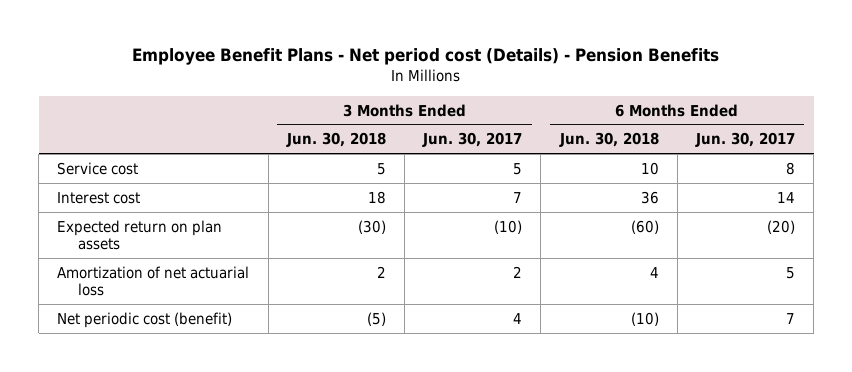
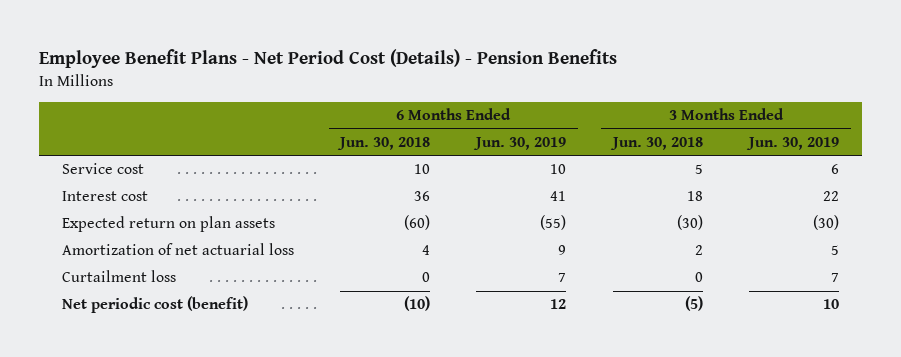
[132,48,720,66] Employee Benefit Plans - Net period cost (Details) - Pension Benefits -> [38,48,617,68] Employee Benefit Plans - Net Period Cost (Details) - Pension Benefits
[422,132,523,148] Jun. 30, 2017 -> none
[695,132,796,148] Jun. 30, 2017 -> none
none -> [473,136,567,150] Jun. 30, 2019
none -> [746,136,840,150] Jun. 30, 2019
none -> [61,270,176,283] Curtailment loss

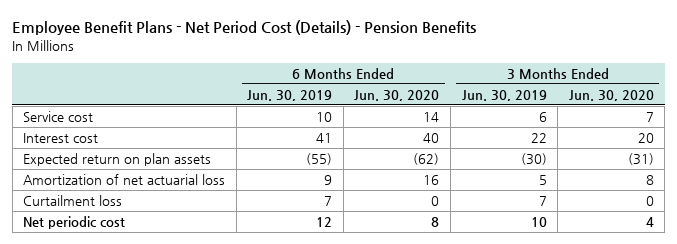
[337,136,431,150] Jun. 30, 2018 -> none
[609,136,703,150] Jun. 30, 2018 -> none
none -> [354,89,440,101] Jun. 30, 2020
none -> [568,89,654,101] Jun. 30, 2020
[61,296,248,314] Net periodic cost (benefit) -> [23,215,126,229] Net periodic cost

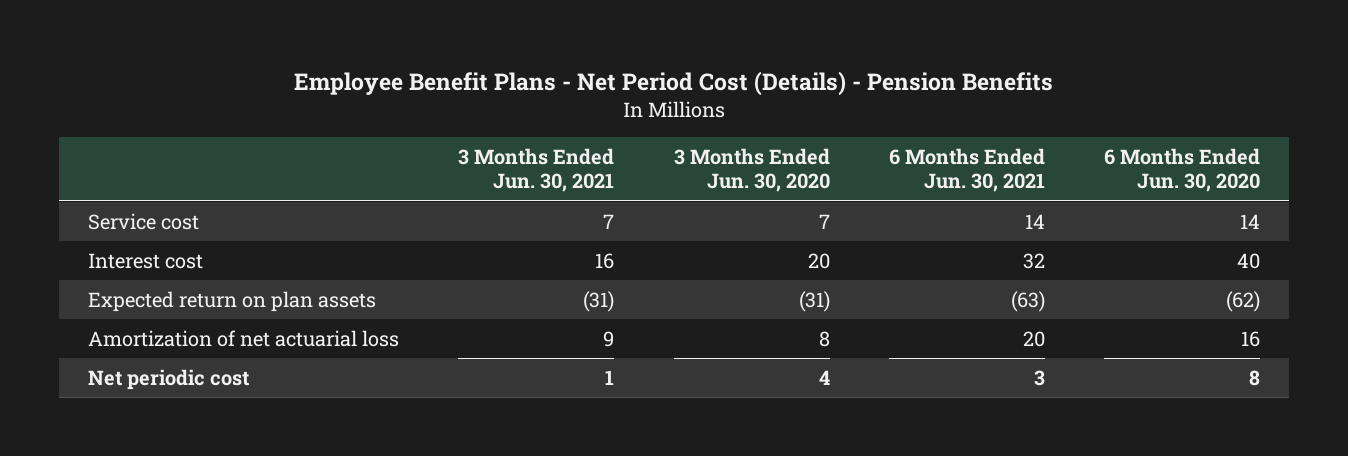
[247,89,333,101] Jun. 30, 2019 -> none
[461,89,547,101] Jun. 30, 2019 -> none
none -> [458,147,615,193] 3 Months Ended Jun. 30, 2021
none -> [888,147,1045,193] 6 Months Ended Jun. 30, 2021
[23,194,123,206] Curtailment loss -> none

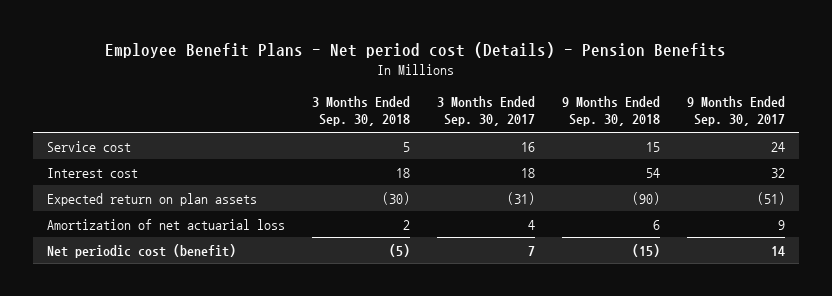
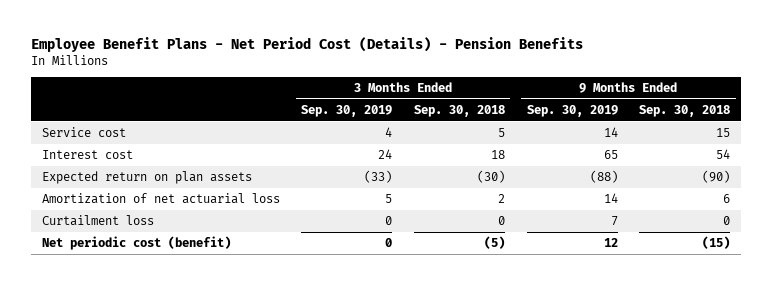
[104,42,726,59] Employee Benefit Plans - Net period cost (Details) - Pension Benefits -> [30,37,583,53] Employee Benefit Plans - Net Period Cost (Details) - Pension Benefits
[436,95,535,127] 3 Months Ended Sep. 30, 2017 -> none
[687,95,786,127] 9 Months Ended Sep. 30, 2017 -> none
none -> [301,104,393,117] Sep. 30, 2019
none -> [526,104,618,117] Sep. 30, 2019
none -> [41,214,154,226] Curtailment loss

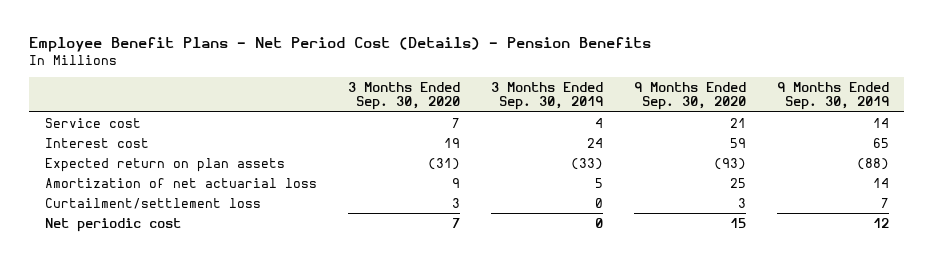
[413,104,505,117] Sep. 30, 2018 -> none
[639,104,731,117] Sep. 30, 2018 -> none
none -> [347,81,460,111] 3 Months Ended Sep. 30, 2020
none -> [633,81,746,111] 9 Months Ended Sep. 30, 2020
[41,214,154,226] Curtailment loss -> [44,197,261,209] Curtailment/settlement loss
[41,235,231,250] Net periodic cost (benefit) -> [44,217,181,232] Net periodic cost

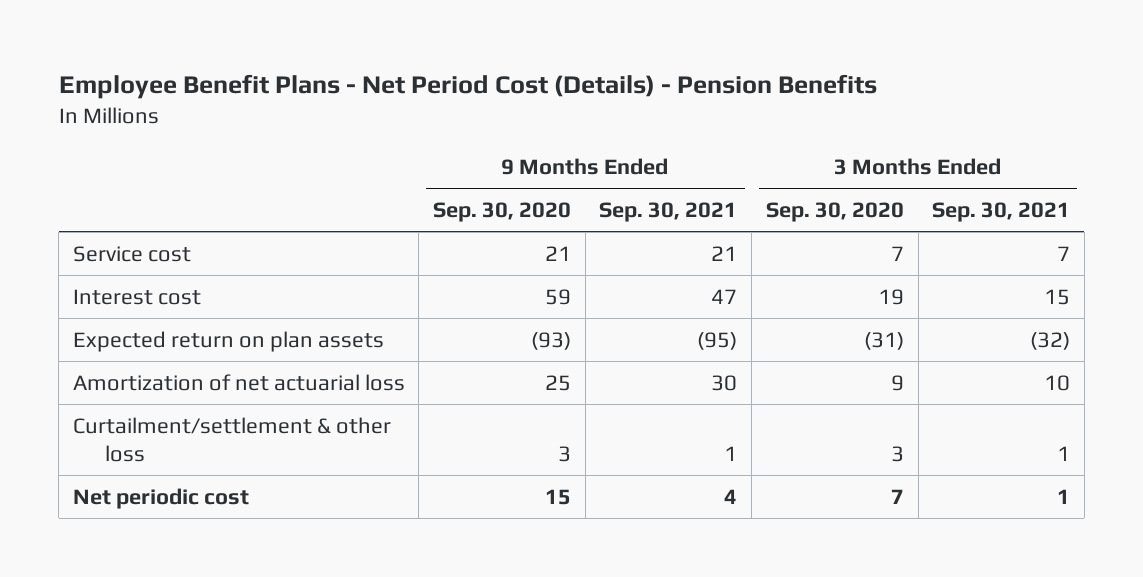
[490,81,603,111] 3 Months Ended Sep. 30, 2019 -> none
[776,81,889,111] 9 Months Ended Sep. 30, 2019 -> none
none -> [599,202,738,223] Sep. 30, 2021
none -> [932,202,1071,223] Sep. 30, 2021
[44,197,261,209] Curtailment/settlement loss -> [72,416,391,463] Curtailment/settlement & other loss

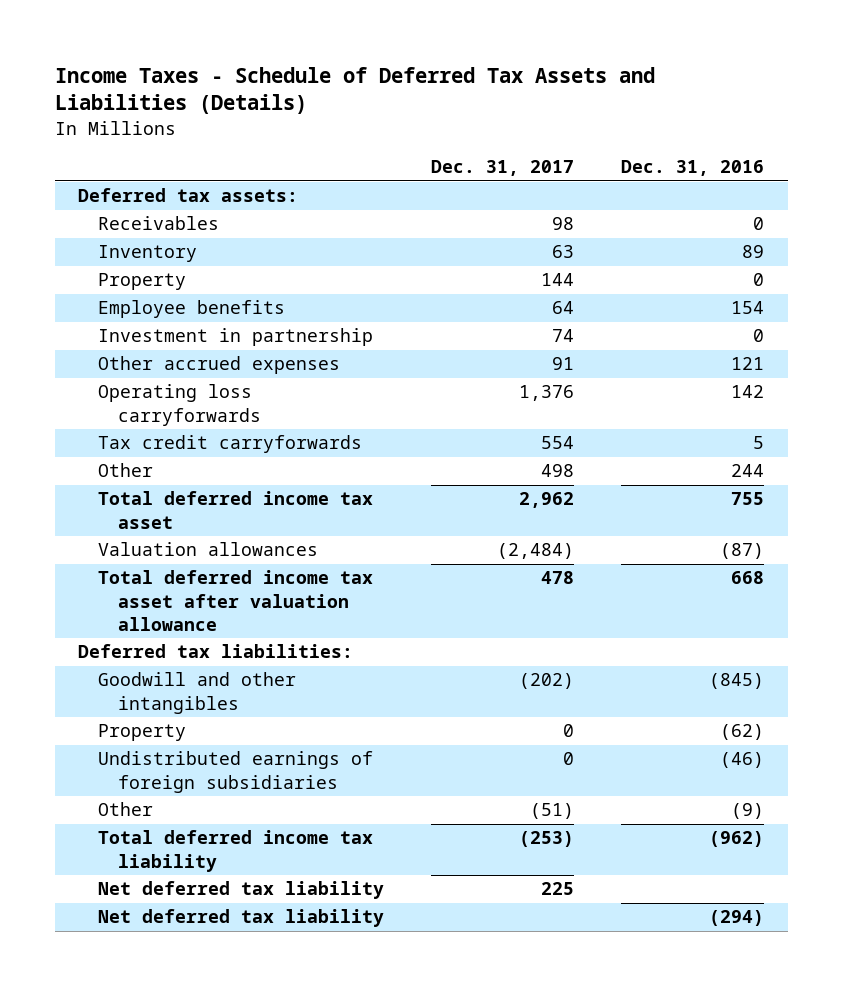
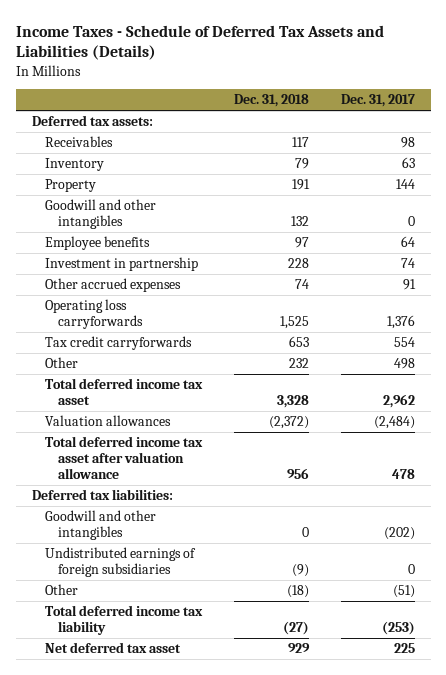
[621,160,765,177] Dec. 31, 2016 -> none
none -> [233,94,309,108] Dec. 31, 2018
none -> [44,199,156,230] Goodwill and other intangibles
[98,724,187,742] Property -> none
[98,909,385,928] Net deferred tax liability -> none
[98,881,385,900] Net deferred tax liability -> [44,642,181,654] Net deferred tax asset

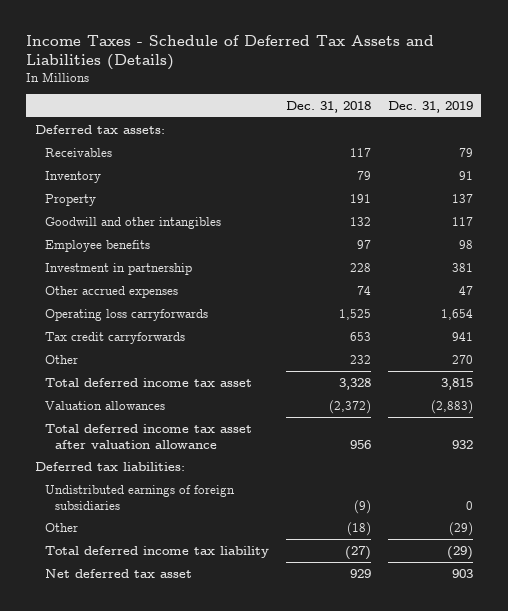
[340,94,415,108] Dec. 31, 2017 -> none
none -> [387,100,473,113] Dec. 31, 2019
[44,510,156,541] Goodwill and other intangibles -> none

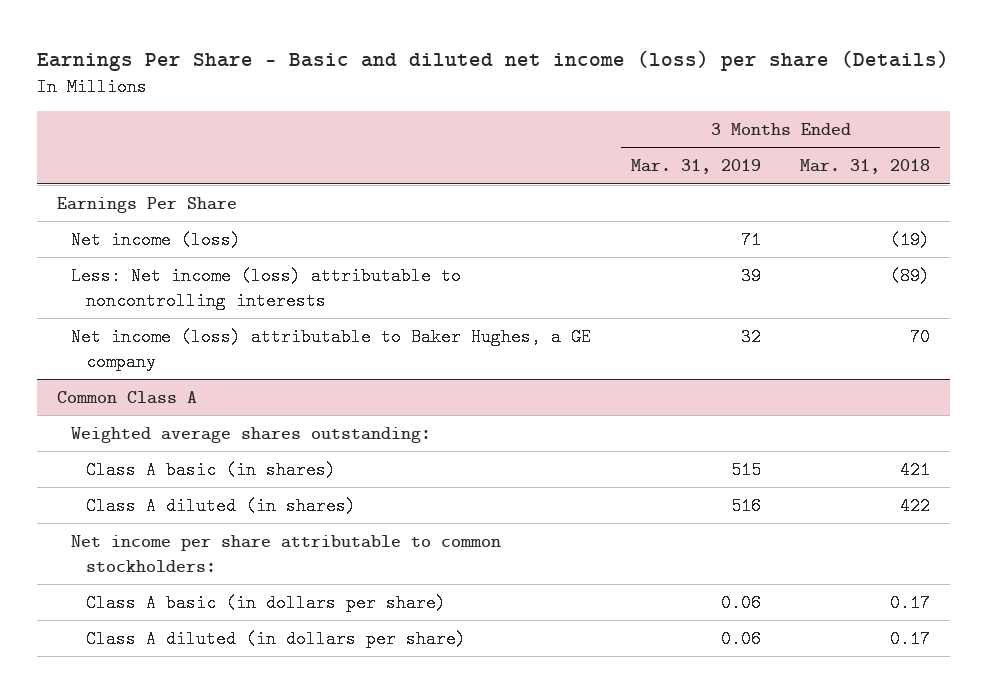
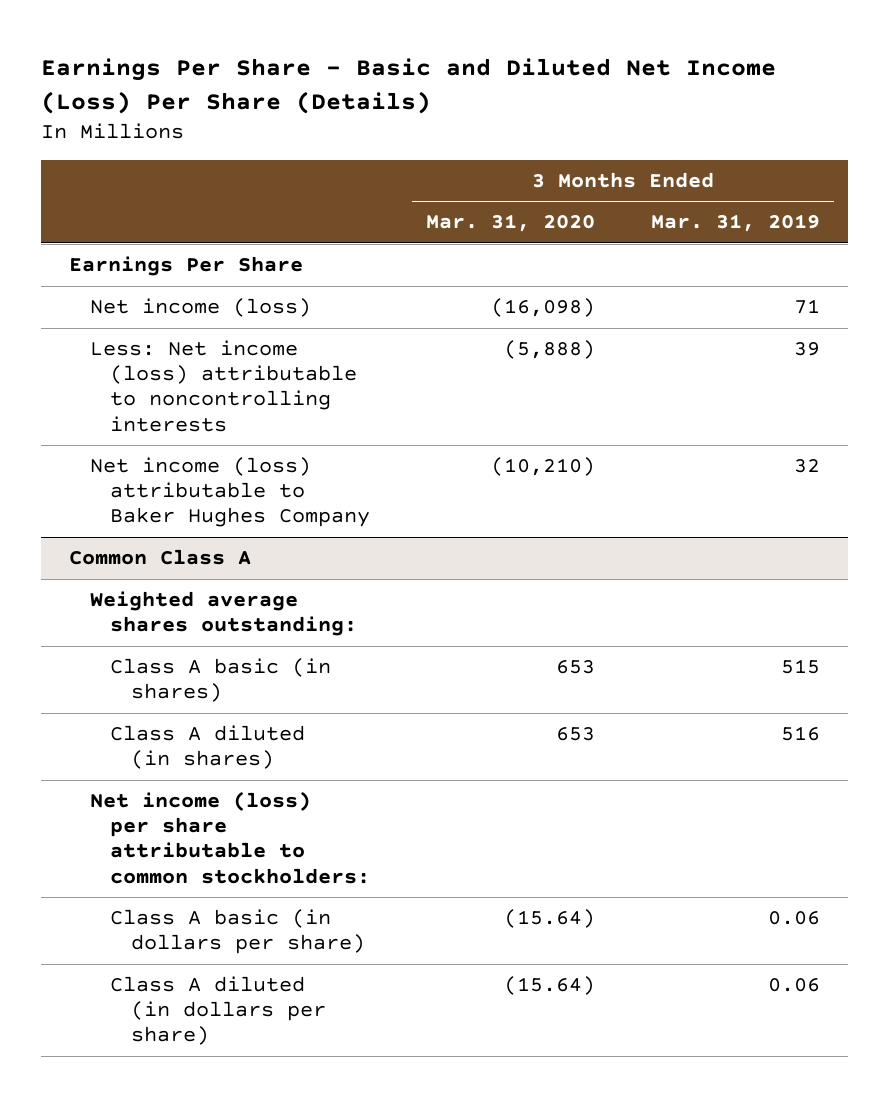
[36,50,949,72] Earnings Per Share - Basic and diluted net income (loss) per share (Details) -> [41,57,777,114] Earnings Per Share - Basic and Diluted Net Income (Loss) Per Share (Details)
[800,159,931,175] Mar. 31, 2018 -> none
none -> [426,214,596,233] Mar. 31, 2020
[71,328,592,371] Net income (loss) attributable to Baker Hughes, a GE company -> [89,457,371,528] Net income (loss) attributable to Baker Hughes Company
[71,535,502,572] Net income per share attributable to common stockholders: -> [89,791,371,884] Net income (loss) per share attributable to common stockholders:

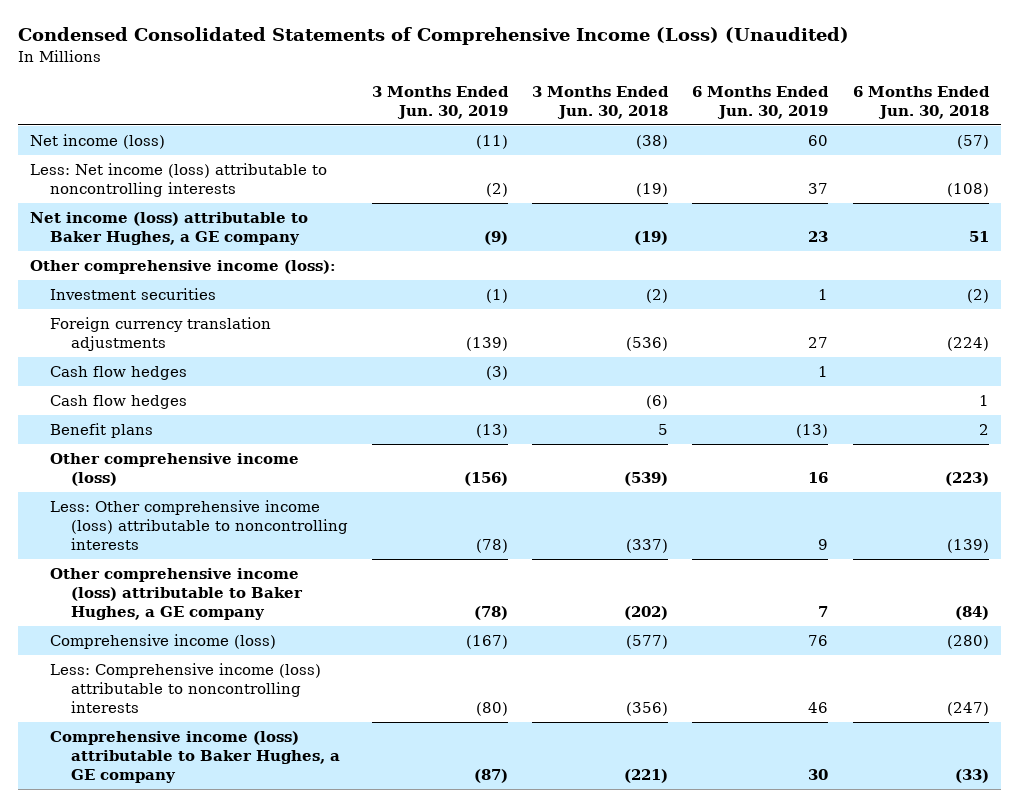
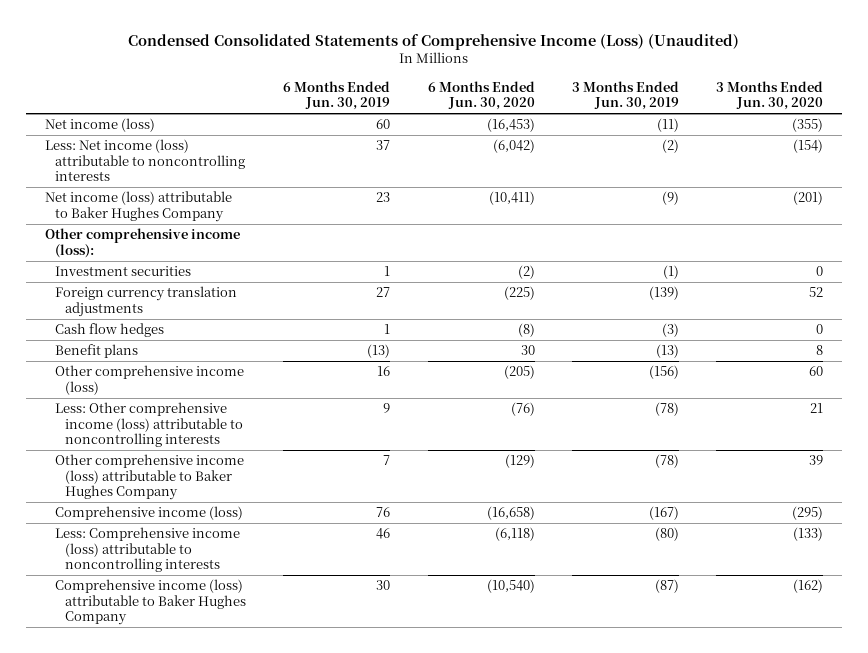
[532,85,670,119] 3 Months Ended Jun. 30, 2018 -> none
[852,85,990,119] 6 Months Ended Jun. 30, 2018 -> none
none -> [427,80,535,111] 6 Months Ended Jun. 30, 2020
none -> [716,80,824,111] 3 Months Ended Jun. 30, 2020
[30,211,309,246] Net income (loss) attributable to Baker Hughes, a GE company -> [44,191,232,222] Net income (loss) attributable to Baker Hughes Company
[50,394,188,409] Cash flow hedges -> none
[50,567,303,621] Other comprehensive income (loss) attributable to Baker Hughes, a GE company -> [54,454,244,501] Other comprehensive income (loss) attributable to Baker Hughes Company
[50,730,340,784] Comprehensive income (loss) attributable to Baker Hughes, a GE company -> [54,579,246,626] Comprehensive income (loss) attributable to Baker Hughes Company

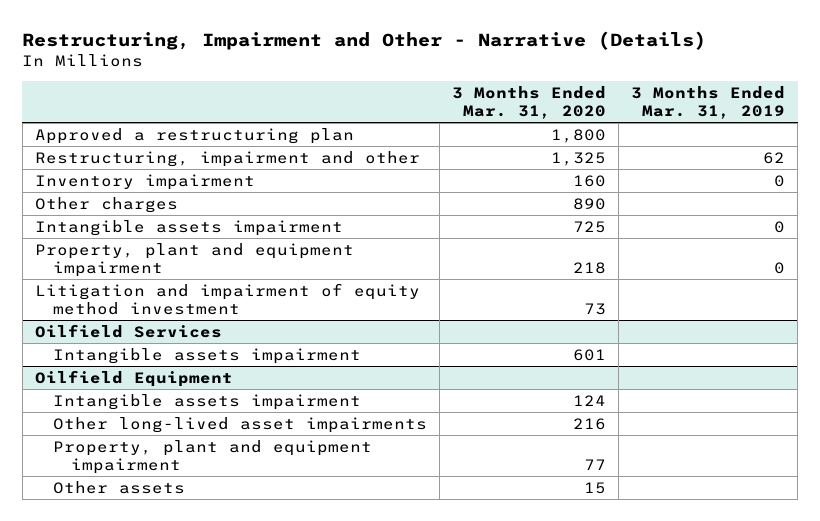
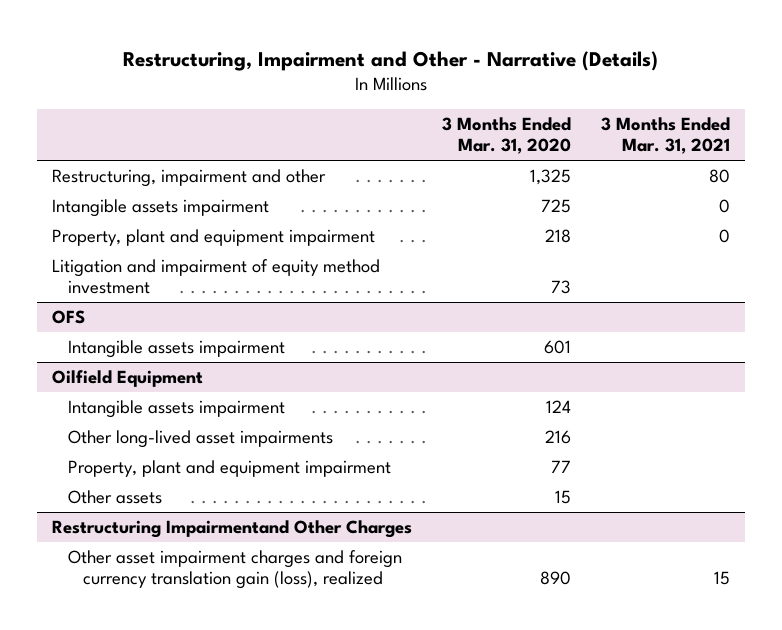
[631,86,786,119] 3 Months Ended Mar. 31, 2019 -> none
none -> [600,116,730,155] 3 Months Ended Mar. 31, 2021
[34,128,354,145] Approved a restructuring plan -> none
[34,174,255,191] Inventory impairment -> none
[34,197,178,214] Other charges -> none
[34,324,222,339] Oilfield Services -> [52,310,86,325] OFS
none -> [52,520,413,539] Restructuring Impairmentand Other Charges
none -> [67,550,402,590] Other asset impairment charges and foreign currency translation gain (loss), realized

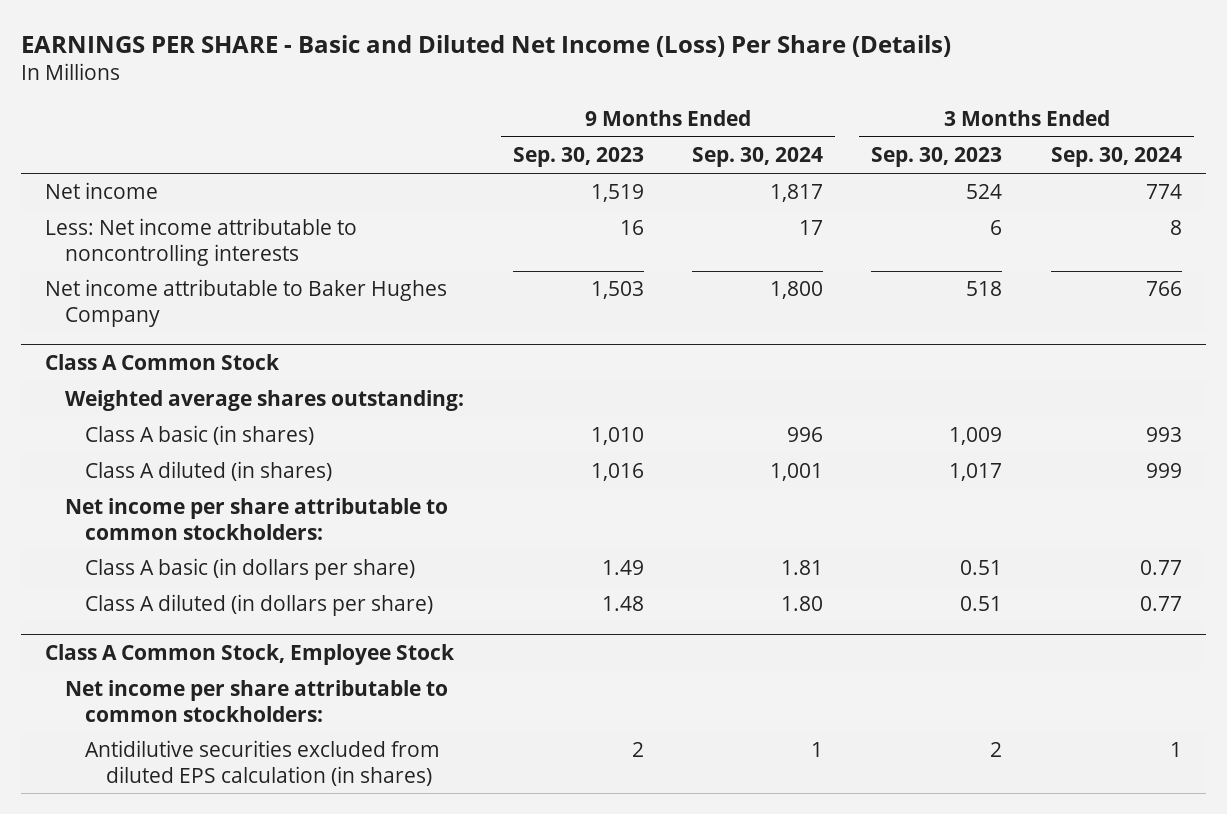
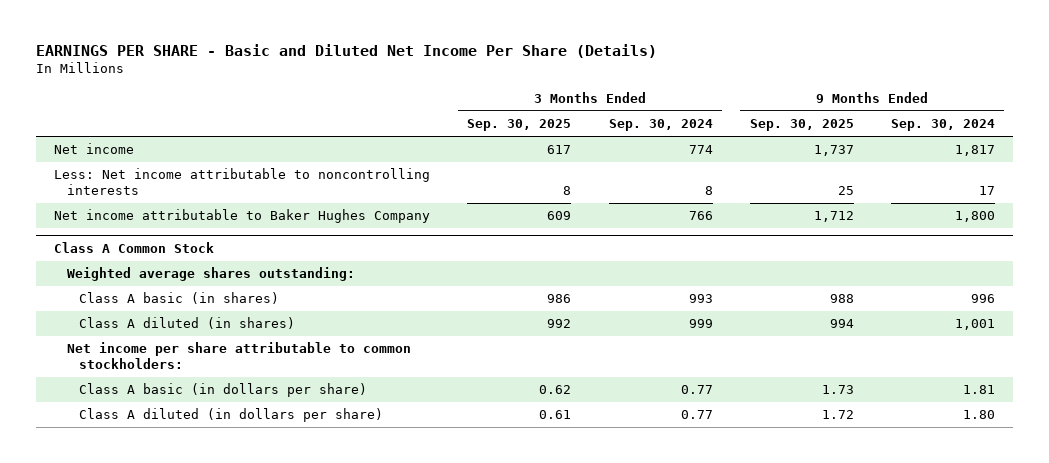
[21,34,952,57] EARNINGS PER SHARE - Basic and Diluted Net Income (Loss) Per Share (Details) -> [35,43,657,58] EARNINGS PER SHARE - Basic and Diluted Net Income Per Share (Details)
[512,147,644,168] Sep. 30, 2023 -> none
[871,147,1003,168] Sep. 30, 2023 -> none
none -> [467,119,572,132] Sep. 30, 2025
none -> [749,119,854,132] Sep. 30, 2025
[45,643,456,665] Class A Common Stock, Employee Stock -> none
[65,680,449,722] Net income per share attributable to common stockholders: -> none
[85,740,441,786] Antidilutive securities excluded from diluted EPS calculation (in shares) -> none

